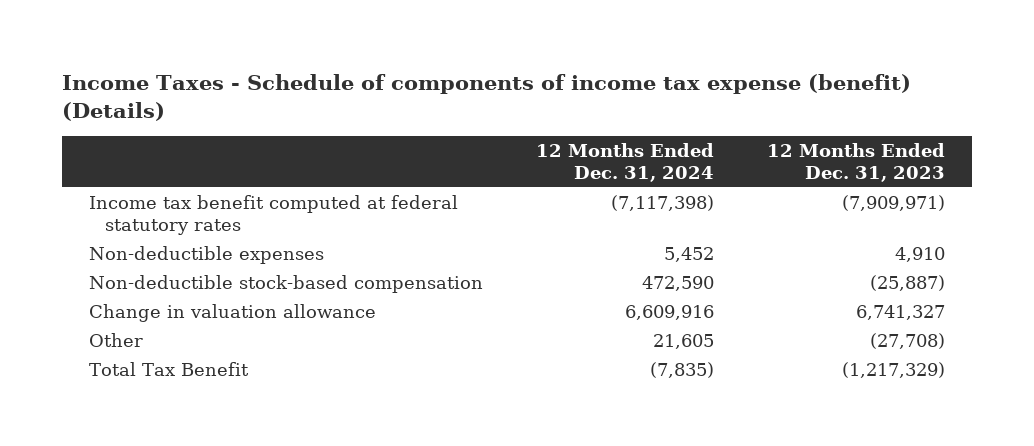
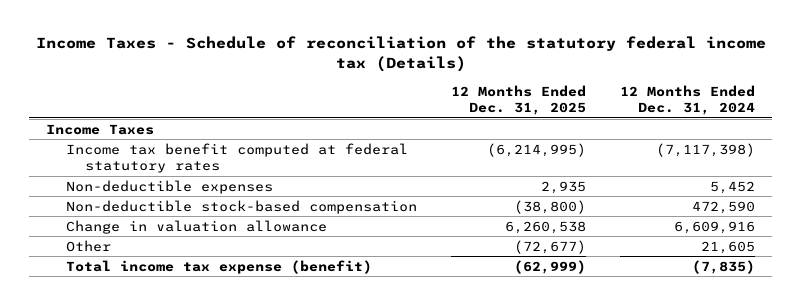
[62,74,912,122] Income Taxes - Schedule of components of income tax expense (benefit) (Details) -> [35,36,766,73] Income Taxes - Schedule of reconciliation of the statutory federal income tax (Details)
[767,143,946,183] 12 Months Ended Dec. 31, 2023 -> none
none -> [450,84,586,116] 12 Months Ended Dec. 31, 2025
none -> [45,123,154,135] Income Taxes
[88,362,249,377] Total Tax Benefit -> [65,259,372,274] Total income tax expense (benefit)

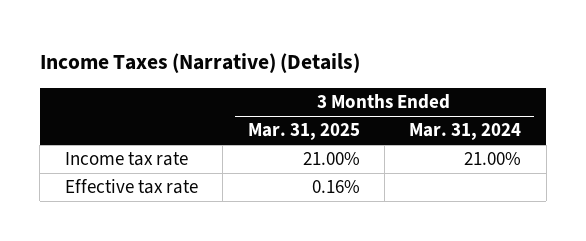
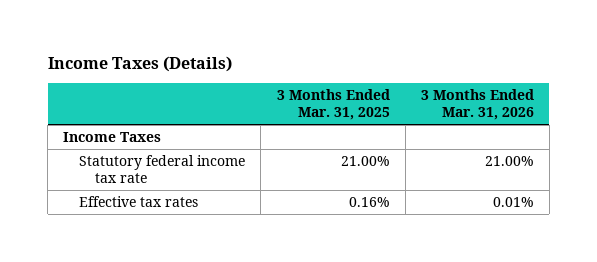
[39,52,360,73] Income Taxes (Narrative) (Details) -> [47,55,232,72] Income Taxes (Details)
[409,123,522,141] Mar. 31, 2024 -> none
none -> [420,88,534,120] 3 Months Ended Mar. 31, 2026
none -> [63,132,162,143] Income Taxes
[64,152,188,167] Income tax rate -> [79,155,246,184] Statutory federal income tax rate
[64,179,198,195] Effective tax rate -> [79,196,199,208] Effective tax rates

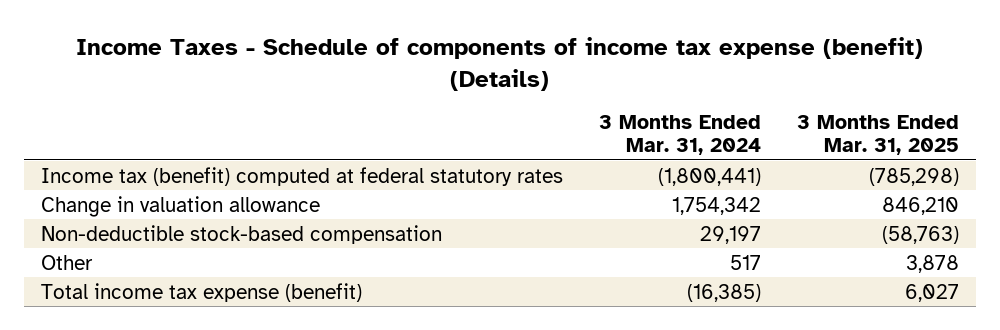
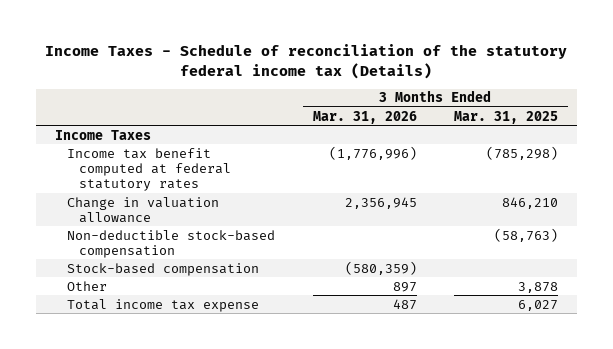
[76,37,924,91] Income Taxes - Schedule of components of income tax expense (benefit) (Details) -> [45,43,568,79] Income Taxes - Schedule of reconciliation of the statutory federal income tax (Details)
[599,114,762,156] 3 Months Ended Mar. 31, 2024 -> none
none -> [312,110,417,124] Mar. 31, 2026
none -> [54,129,151,140] Income Taxes
[41,166,564,186] Income tax (benefit) computed at federal statutory rates -> [66,147,232,191] Income tax benefit computed at federal statutory rates
none -> [66,262,259,276] Stock-based compensation
[41,282,363,302] Total income tax expense (benefit) -> [66,298,259,312] Total income tax expense

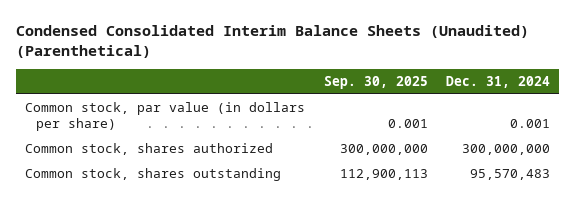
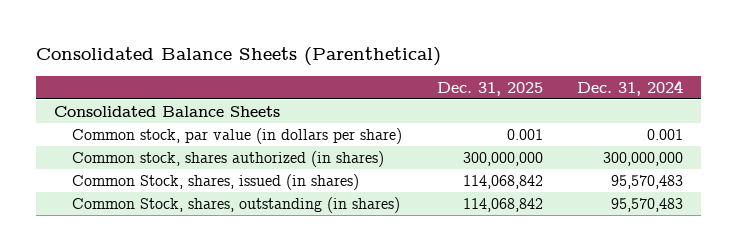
[15,24,529,58] Condensed Consolidated Interim Balance Sheets (Unaudited) (Parenthetical) -> [36,47,442,67] Consolidated Balance Sheets (Parenthetical)
[323,75,428,89] Sep. 30, 2025 -> none
none -> [436,81,543,96] Dec. 31, 2025
none -> [53,105,280,117] Consolidated Balance Sheets
[24,143,273,156] Common stock, shares authorized -> [72,150,385,167] Common stock, shares authorized (in shares)
none -> [72,173,360,190] Common Stock, shares, issued (in shares)
[24,168,281,182] Common stock, shares outstanding -> [72,196,401,213] Common Stock, shares, outstanding (in shares)

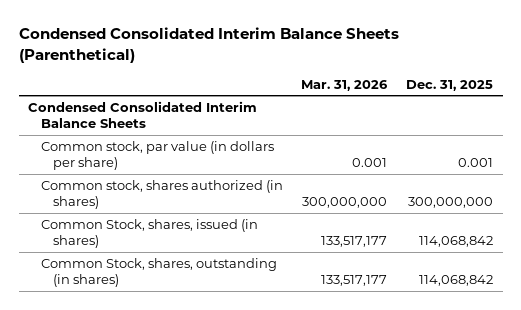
[36,47,442,67] Consolidated Balance Sheets (Parenthetical) -> [18,27,399,63] Condensed Consolidated Interim Balance Sheets (Parenthetical)
[577,79,684,96] Dec. 31, 2024 -> none
none -> [301,79,389,91] Mar. 31, 2026
[53,105,280,117] Consolidated Balance Sheets -> [28,100,258,129] Condensed Consolidated Interim Balance Sheets

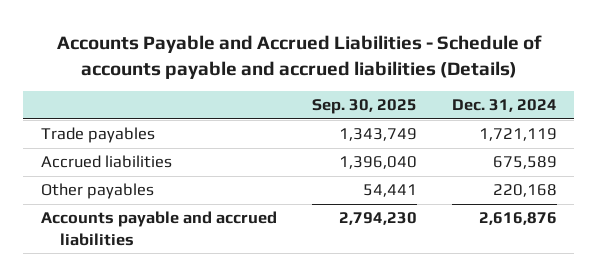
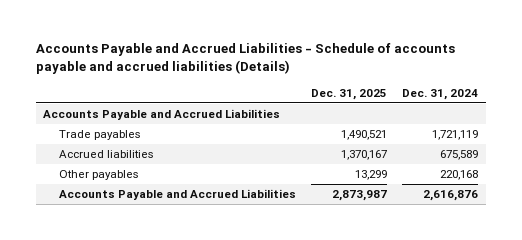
[311,99,417,115] Sep. 30, 2025 -> none
none -> [311,88,388,100] Dec. 31, 2025
none -> [43,109,281,121] Accounts Payable and Accrued Liabilities
[40,211,277,246] Accounts payable and accrued liabilities -> [59,189,297,201] Accounts Payable and Accrued Liabilities

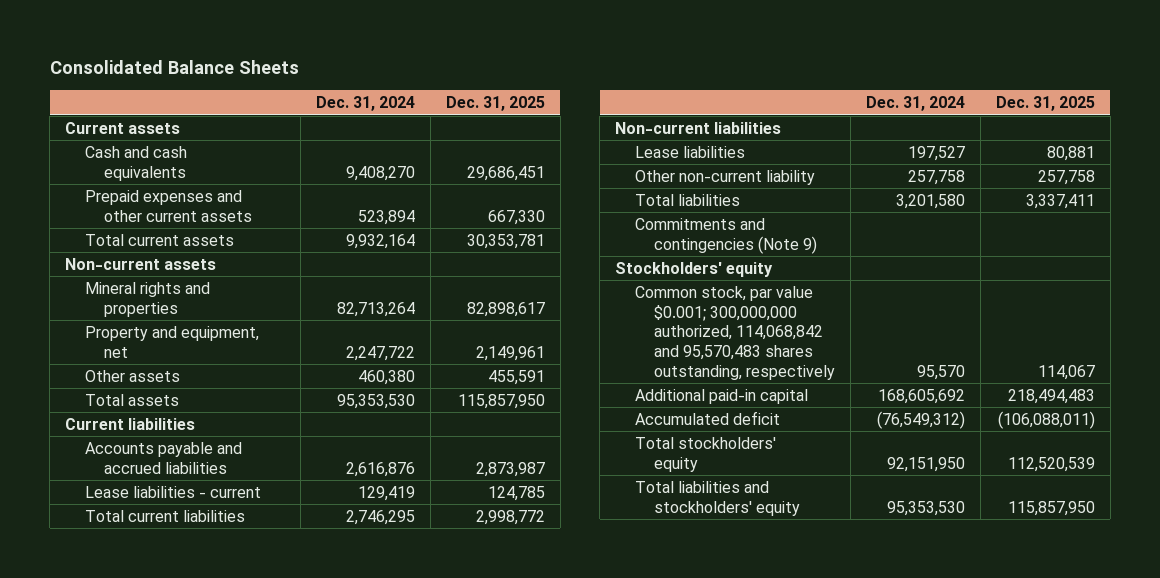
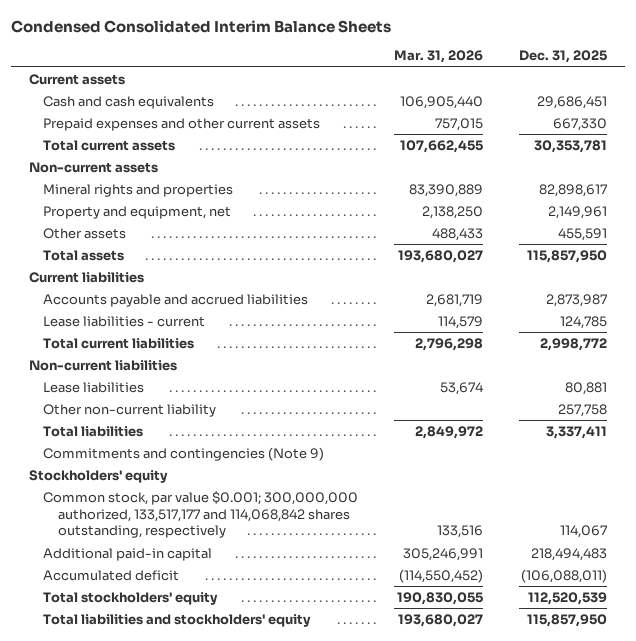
[49,60,299,75] Consolidated Balance Sheets -> [11,19,392,33] Condensed Consolidated Interim Balance Sheets
[315,96,415,112] Dec. 31, 2024 -> none
none -> [393,50,483,64] Mar. 31, 2026
[634,285,836,380] Common stock, par value $0.001; 300,000,000 authorized, 114,068,842 and 95,570,483 shares outstanding, respectively -> [43,490,359,539] Common stock, par value $0.001; 300,000,000 authorized, 133,517,177 and 114,068,842 shares outstanding, respectively

